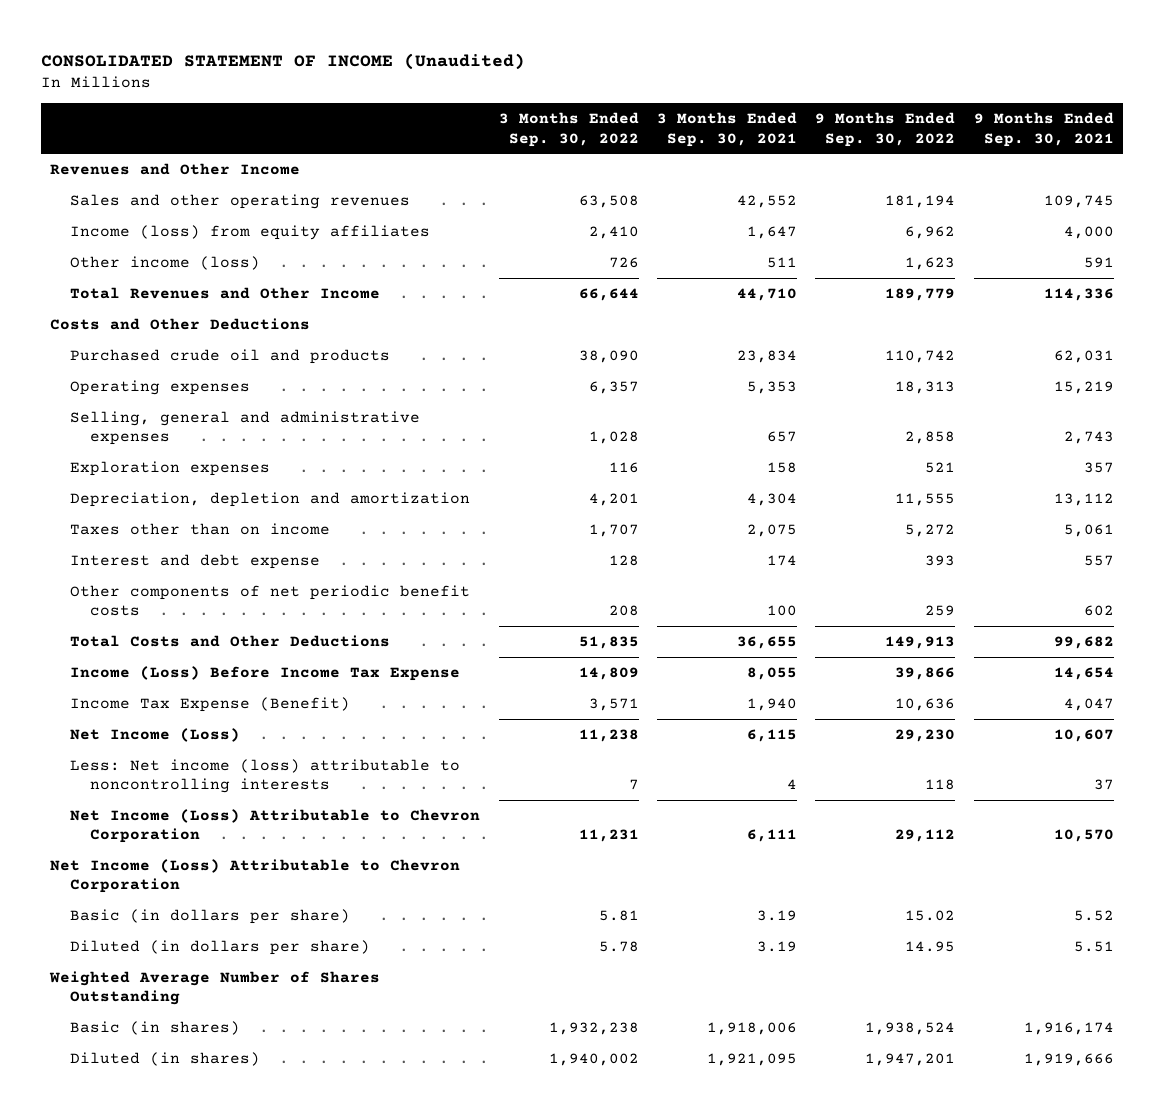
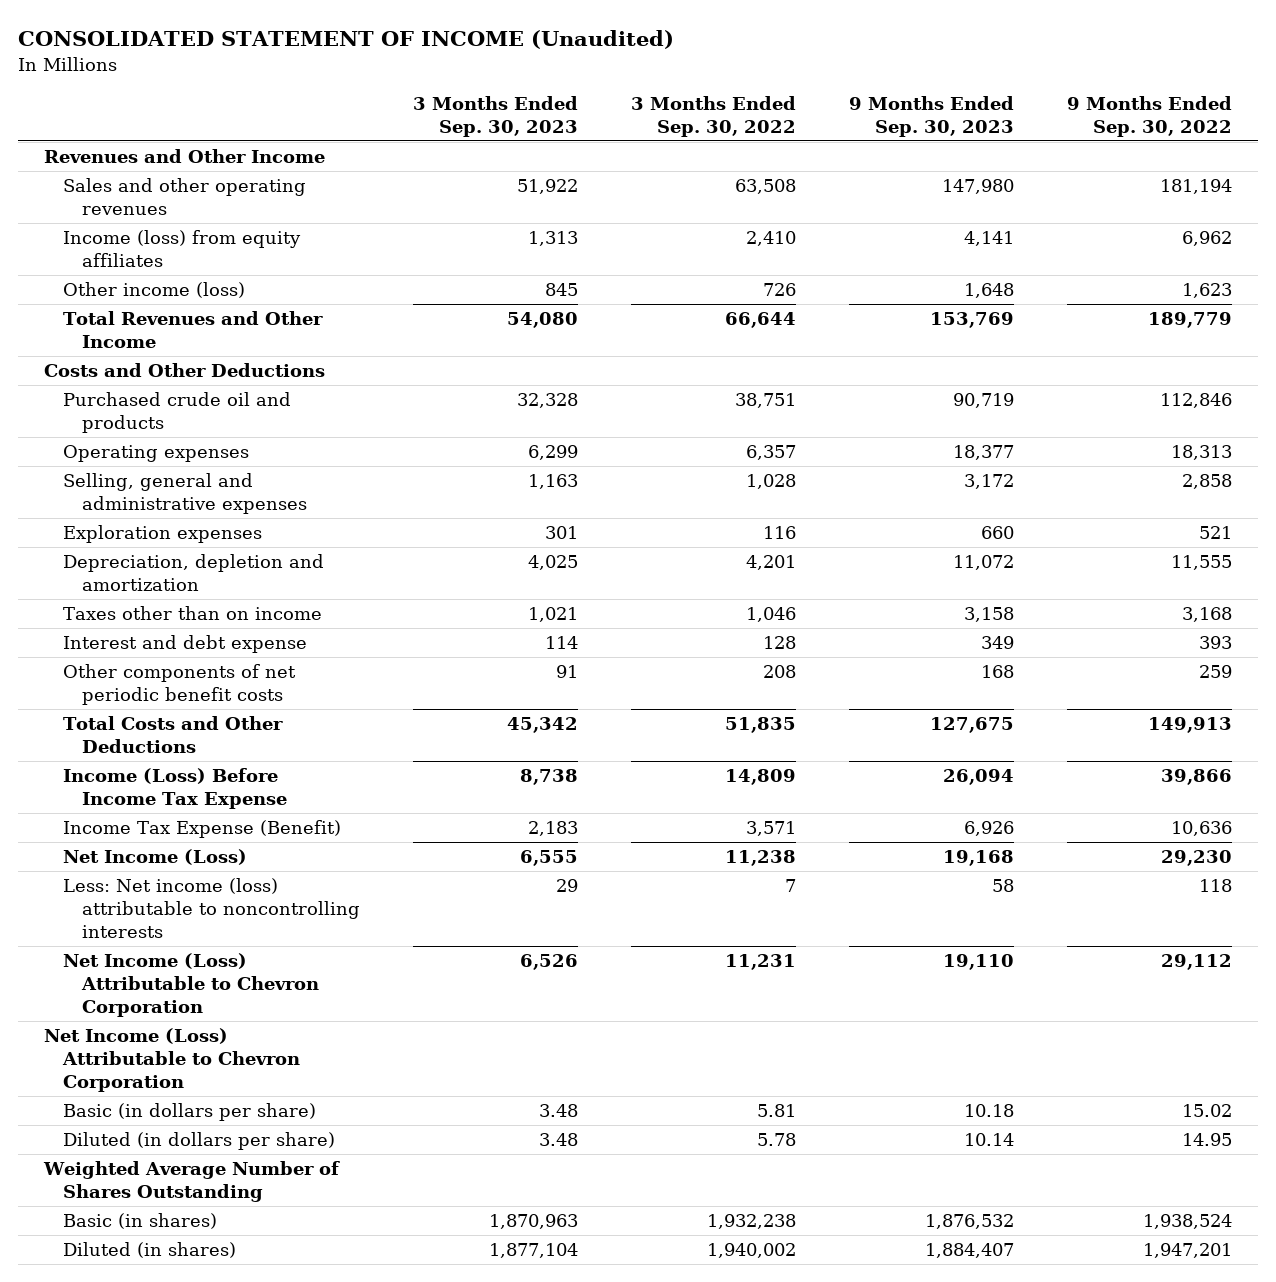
[656,112,797,147] 3 Months Ended Sep. 30, 2021 -> none
[973,112,1114,147] 9 Months Ended Sep. 30, 2021 -> none
none -> [412,95,578,137] 3 Months Ended Sep. 30, 2023
none -> [848,95,1014,137] 9 Months Ended Sep. 30, 2023
[578,349,639,363] 38,090 -> [734,393,796,409] 38,751
[885,349,956,363] 110,742 -> [1159,393,1232,409] 112,846
[588,523,639,537] 1,707 -> [745,607,796,623] 1,046
[905,523,956,537] 5,272 -> [1181,607,1232,623] 3,168

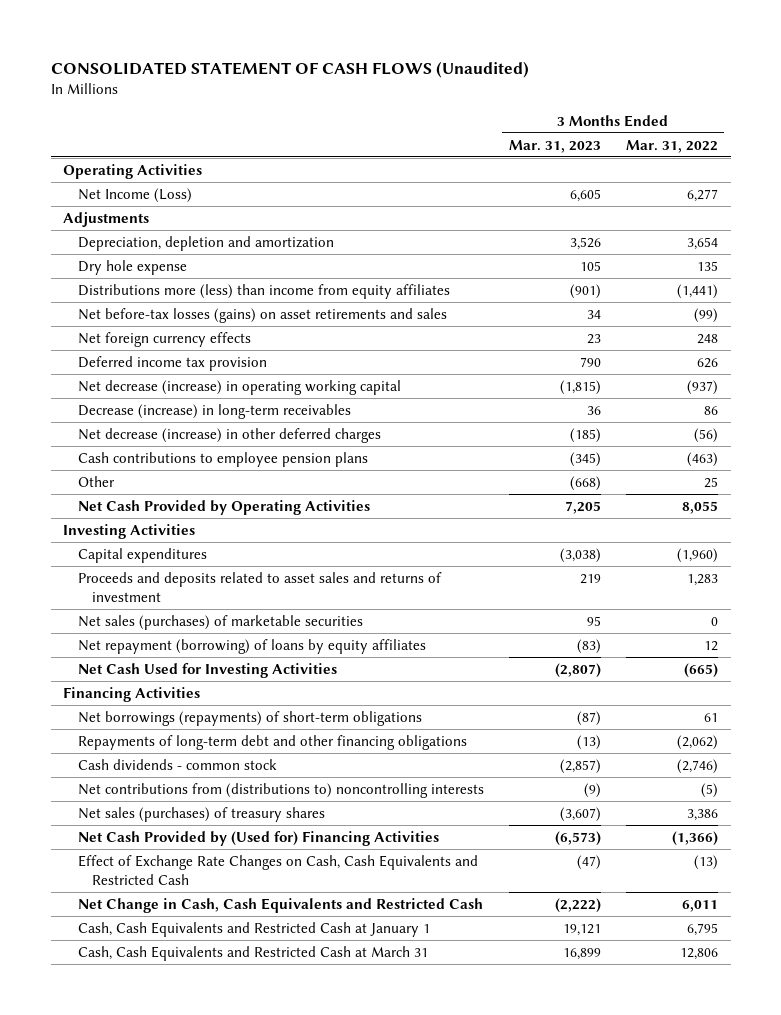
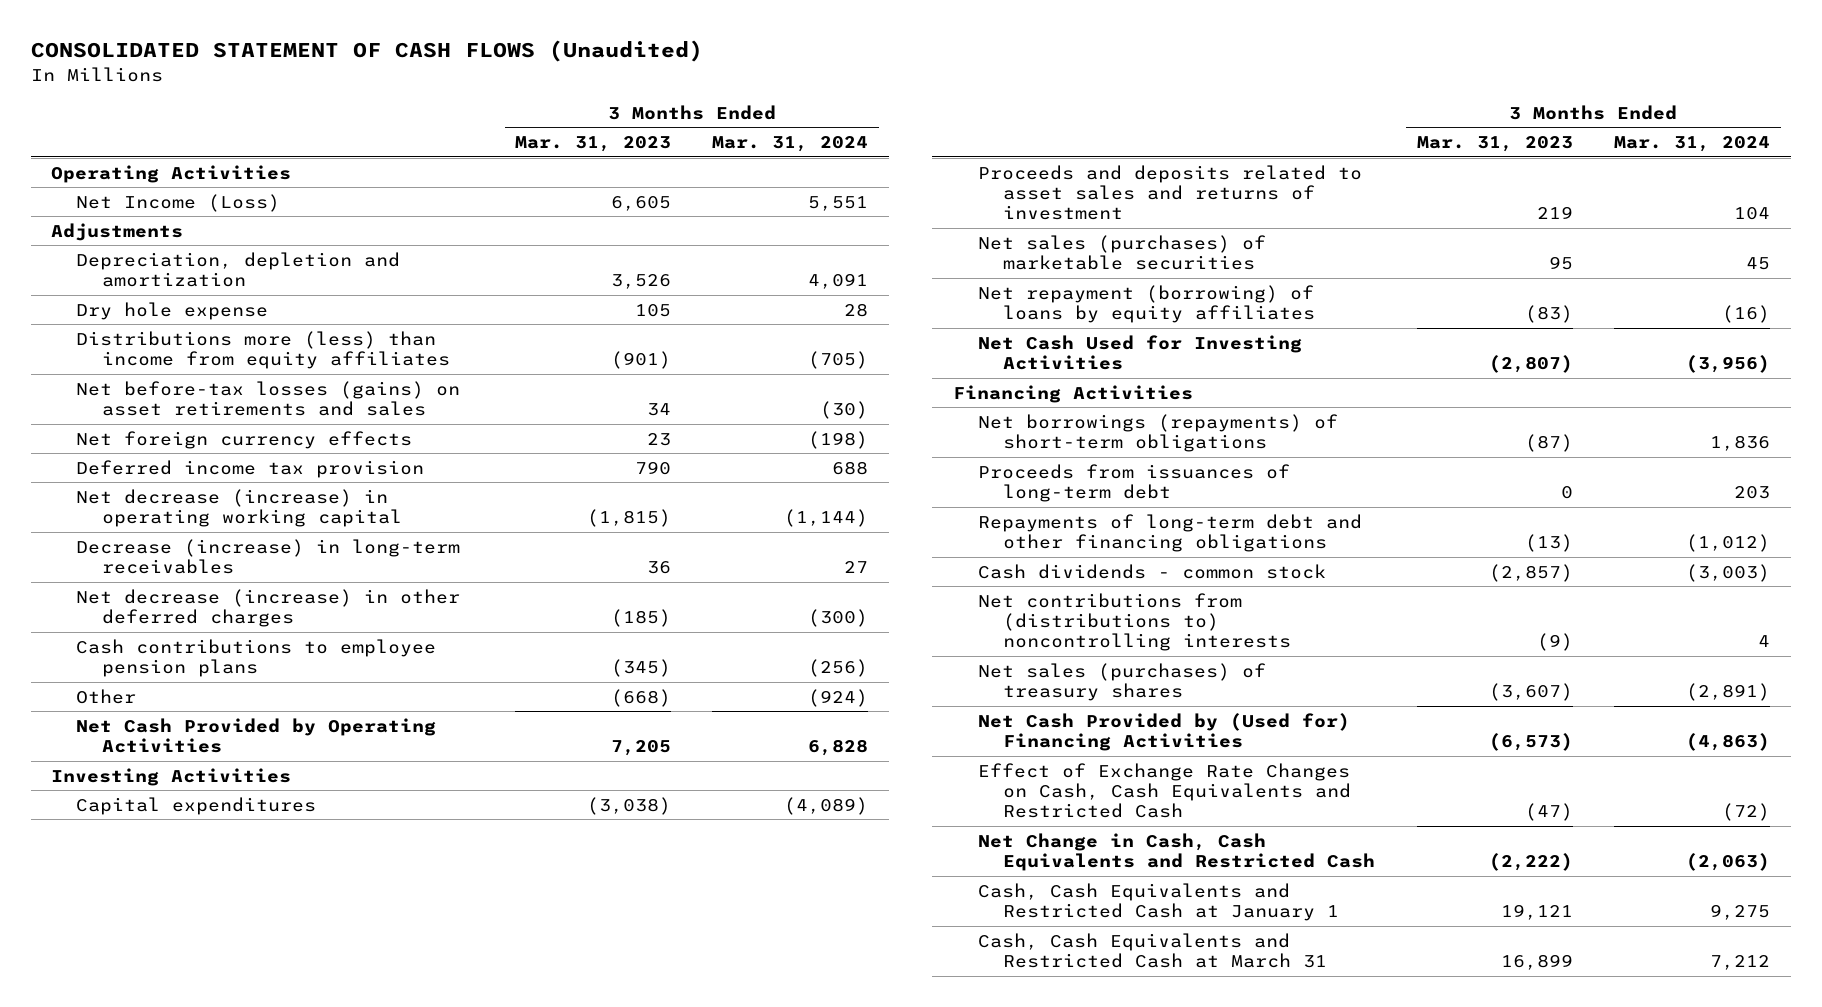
[626,139,719,153] Mar. 31, 2022 -> none
none -> [712,135,869,152] Mar. 31, 2024
none -> [978,463,1291,502] Proceeds from issuances of long-term debt

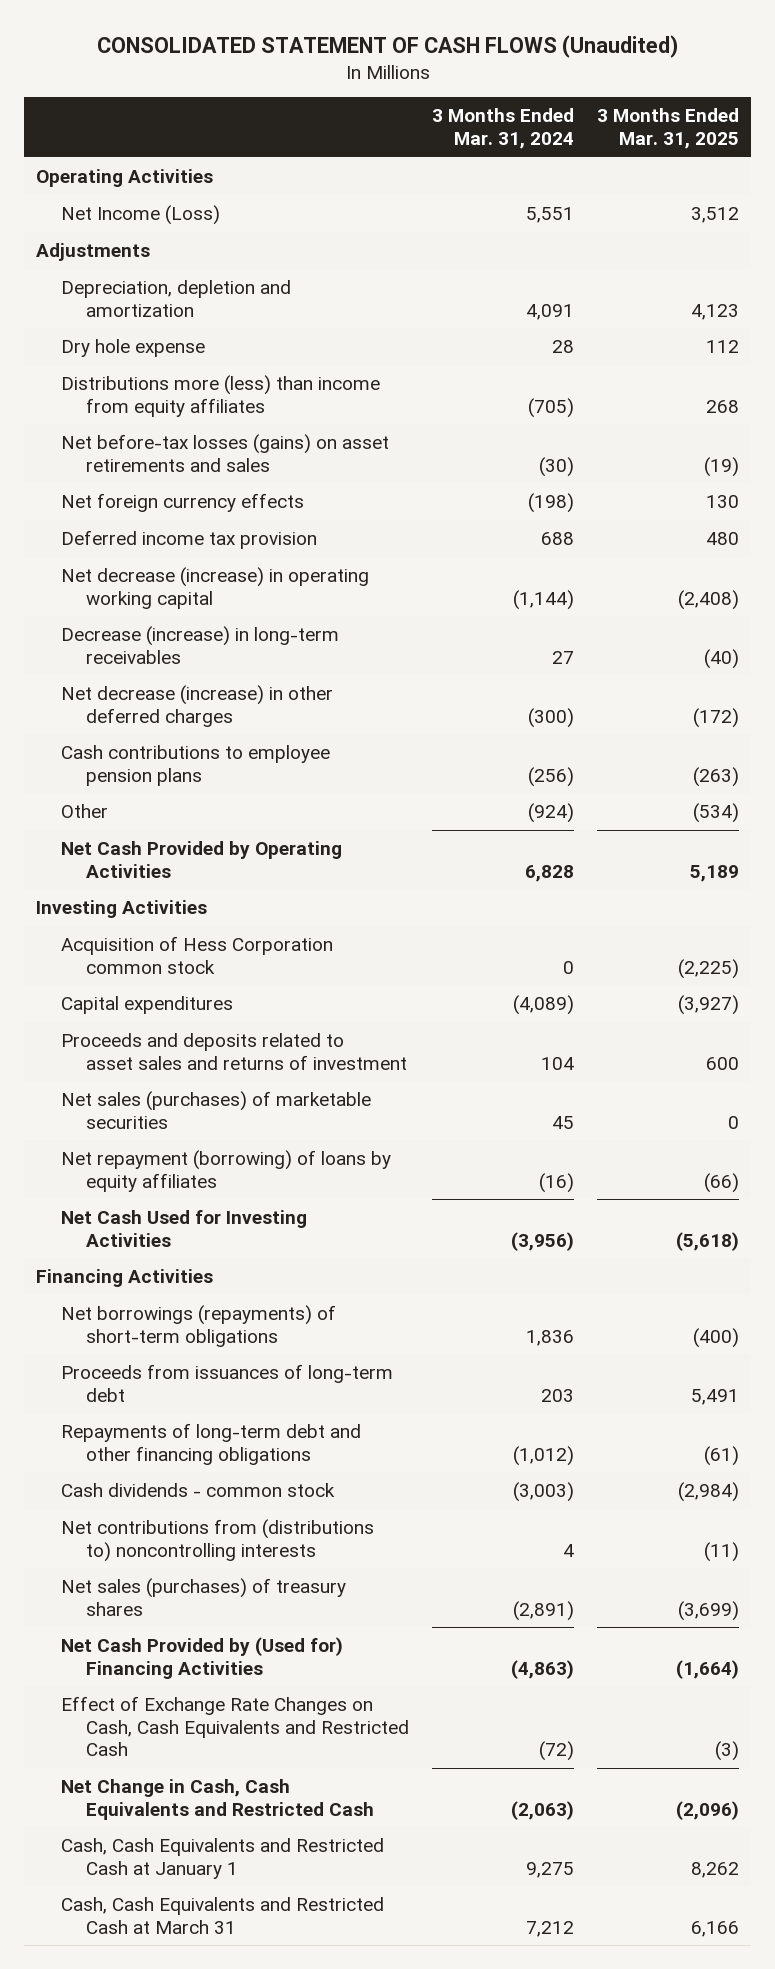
[515,135,672,152] Mar. 31, 2023 -> none
none -> [597,108,740,149] 3 Months Ended Mar. 31, 2025
none -> [60,935,333,974] Acquisition of Hess Corporation common stock

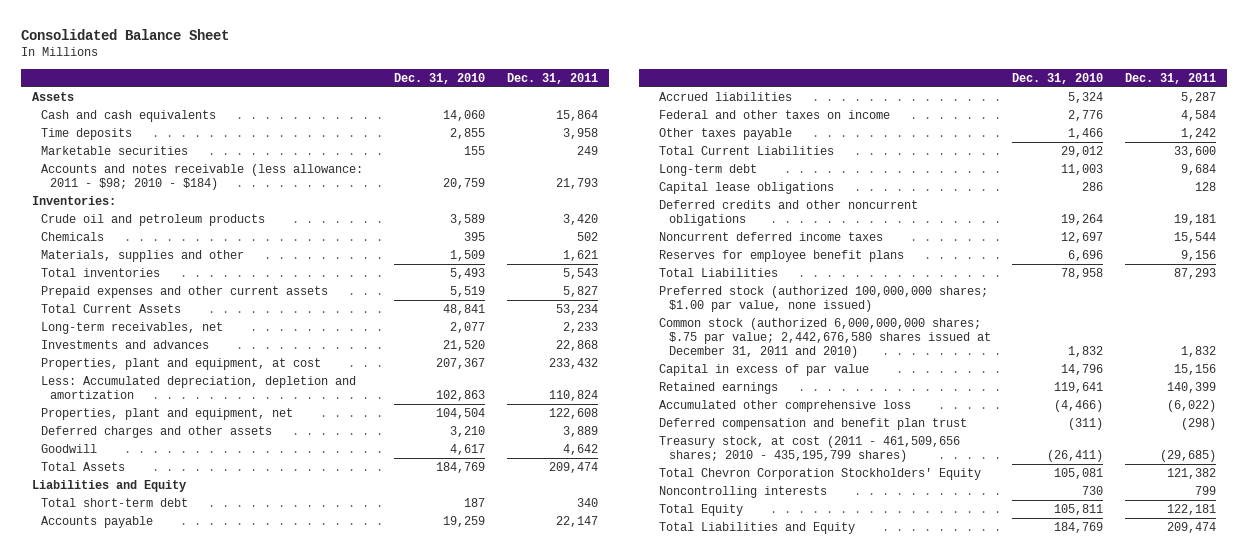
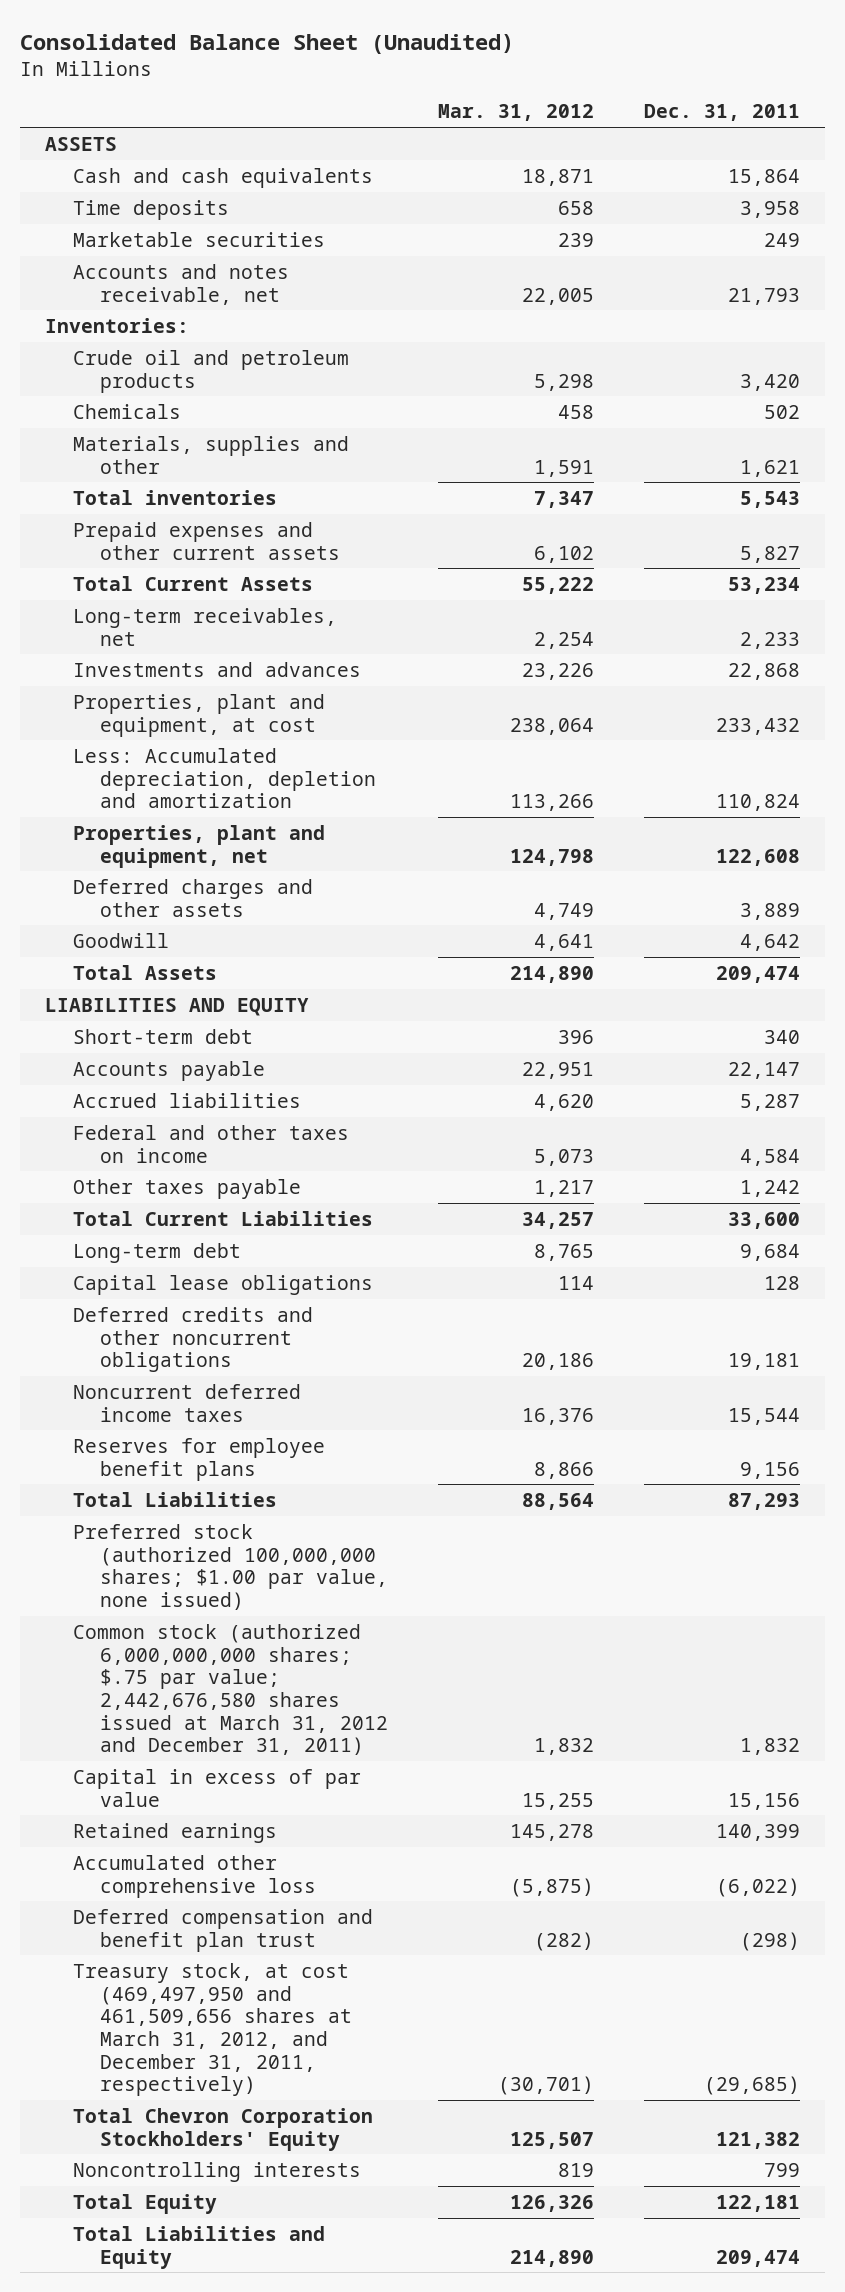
[20,28,229,40] Consolidated Balance Sheet -> [20,34,515,55] Consolidated Balance Sheet (Unaudited)
[394,72,486,84] Dec. 31, 2010 -> none
none -> [438,104,595,122] Mar. 31, 2012
[31,92,74,102] Assets -> [45,136,118,151] ASSETS
[41,164,364,191] Accounts and notes receivable (less allowance: 2011 - $98; 2010 - $184) -> [72,263,289,305] Accounts and notes receivable, net
[31,480,186,493] Liabilities and Equity -> [45,997,310,1016] LIABILITIES AND EQUITY
[41,498,189,508] Total short-term debt -> [72,1028,253,1044] Short-term debt
[659,318,991,359] Common stock (authorized 6,000,000,000 shares; $.75 par value; 2,442,676,580 shares issued at December 31, 2011 and 2010) -> [72,1623,389,1756] Common stock (authorized 6,000,000,000 shares; $.75 par value; 2,442,676,580 shares issued at March 31, 2012 and December 31, 2011)
[659,436,961,463] Treasury stock, at cost (2011 - 461,509,656 shares; 2010 - 435,195,799 shares) -> [72,1962,353,2097] Treasury stock, at cost (469,497,950 and 461,509,656 shares at March 31, 2012, and December 31, 2011, respectively)

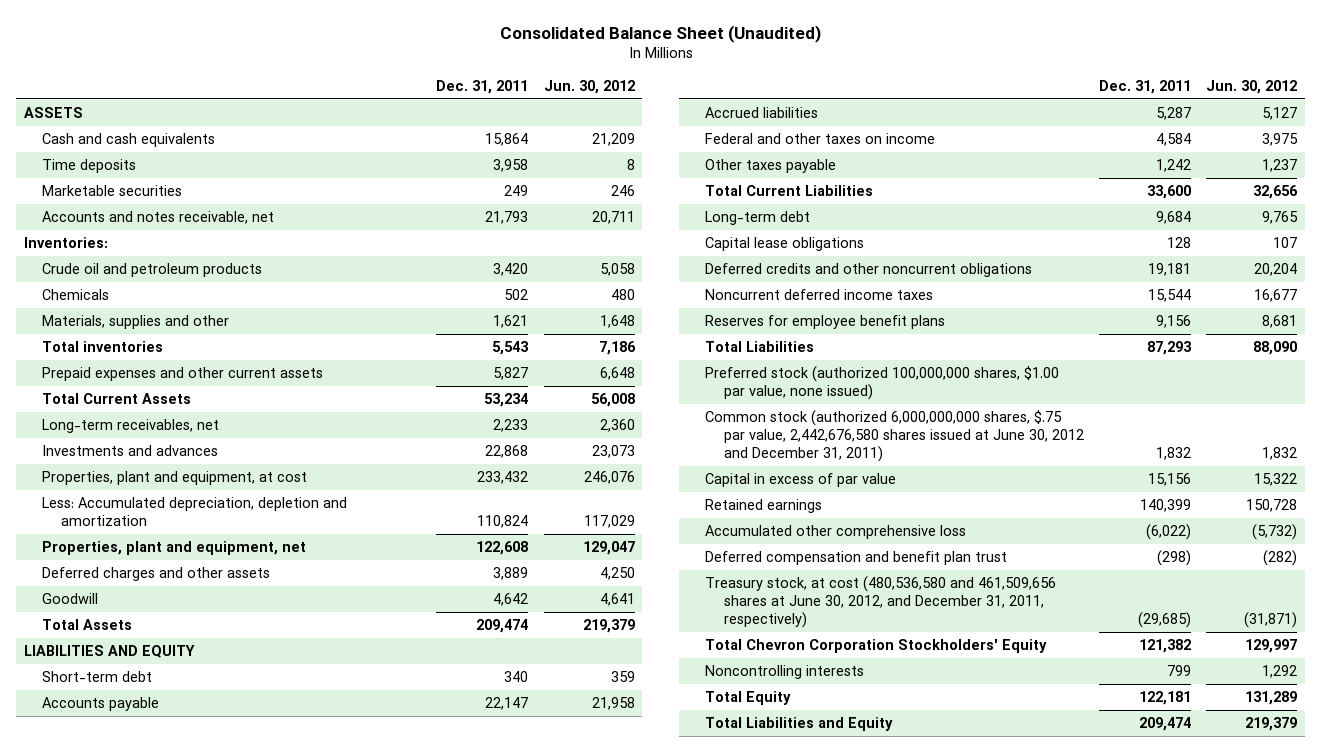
[438,104,595,122] Mar. 31, 2012 -> none
none -> [543,80,635,95] Jun. 30, 2012
[72,1523,389,1610] Preferred stock (authorized 100,000,000 shares; $1.00 par value, none issued) -> [705,366,1060,401] Preferred stock (authorized 100,000,000 shares, $1.00 par value, none issued)
[72,1623,389,1756] Common stock (authorized 6,000,000,000 shares; $.75 par value; 2,442,676,580 shares issued at March 31, 2012 and December 31, 2011) -> [705,410,1084,462] Common stock (authorized 6,000,000,000 shares, $.75 par value, 2,442,676,580 shares issued at June 30, 2012 and December 31, 2011)
[72,1962,353,2097] Treasury stock, at cost (469,497,950 and 461,509,656 shares at March 31, 2012, and December 31, 2011, respectively) -> [705,576,1057,628] Treasury stock, at cost (480,536,580 and 461,509,656 shares at June 30, 2012, and December 31, 2011, respectively)

